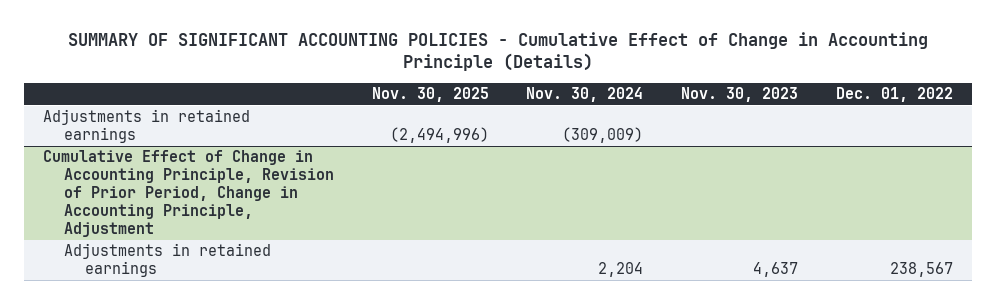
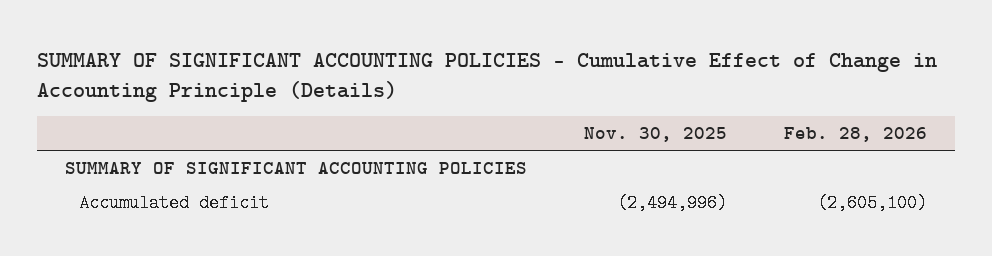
[526,86,644,102] Nov. 30, 2024 -> none
[680,86,798,102] Nov. 30, 2023 -> none
[835,86,953,102] Dec. 01, 2022 -> none
none -> [783,127,927,143] Feb. 28, 2026
[42,150,334,238] Cumulative Effect of Change in Accounting Principle, Revision of Prior Period, Change in Accounting Principle, Adjustment -> none
[63,243,271,278] Adjustments in retained earnings -> none
none -> [65,161,528,174] SUMMARY OF SIGNIFICANT ACCOUNTING POLICIES
[42,109,250,144] Adjustments in retained earnings -> [79,193,270,212] Accumulated deficit

